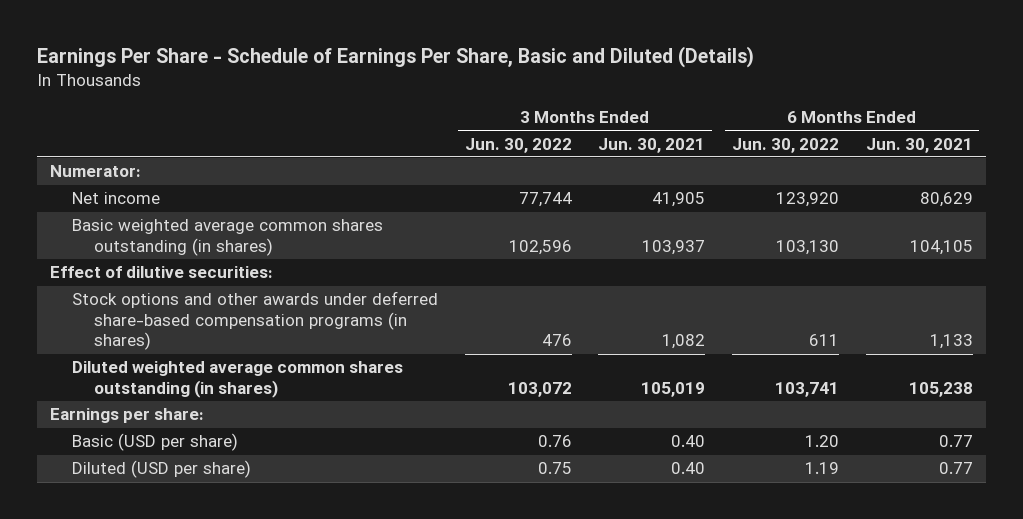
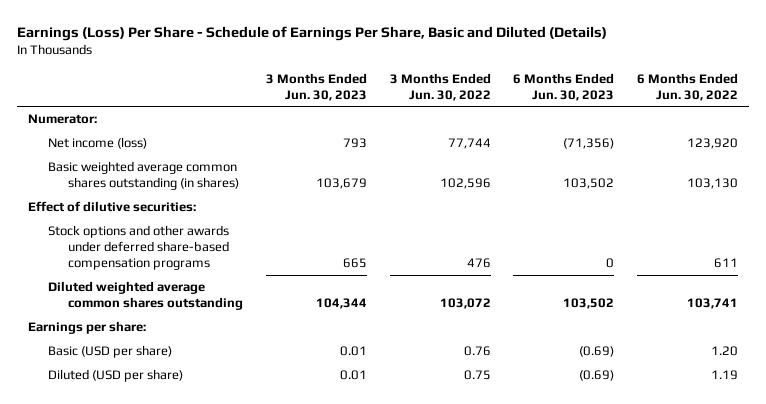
[36,46,754,69] Earnings Per Share - Schedule of Earnings Per Share, Basic and Diluted (Details) -> [16,25,607,41] Earnings (Loss) Per Share - Schedule of Earnings Per Share, Basic and Diluted (Details)
[598,137,706,153] Jun. 30, 2021 -> none
[865,137,973,153] Jun. 30, 2021 -> none
none -> [265,72,367,101] 3 Months Ended Jun. 30, 2023
none -> [513,72,615,101] 6 Months Ended Jun. 30, 2023
[71,192,160,205] Net income -> [48,137,148,150] Net income (loss)
[71,291,438,351] Stock options and other awards under deferred share-based compensation programs (in shares) -> [48,225,230,271] Stock options and other awards under deferred share-based compensation programs
[71,361,403,398] Diluted weighted average common shares outstanding (in shares) -> [48,281,244,311] Diluted weighted average common shares outstanding

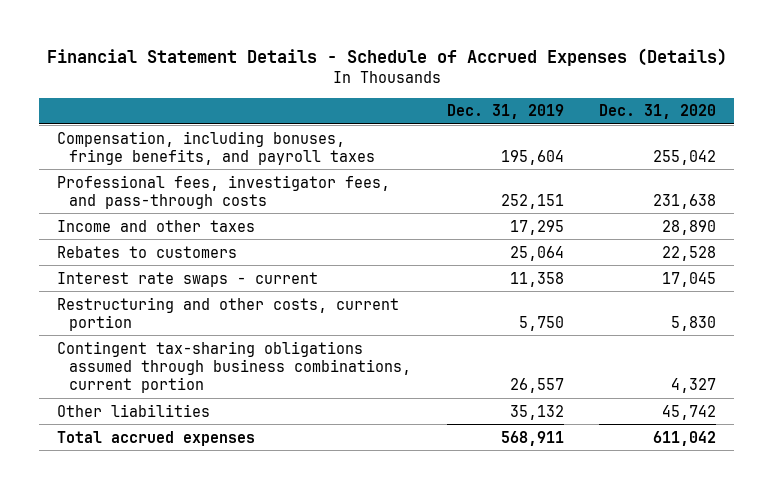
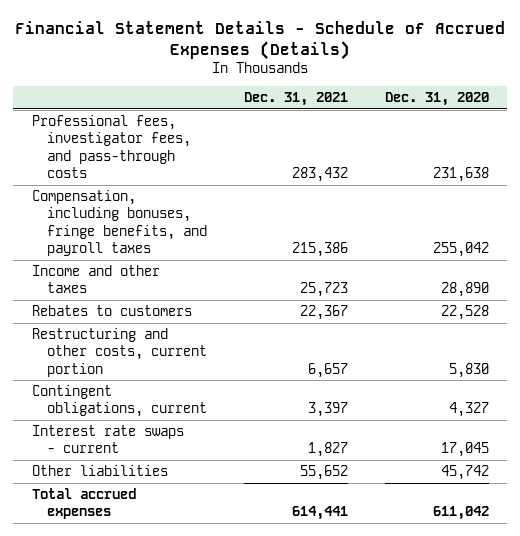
[446,104,564,120] Dec. 31, 2019 -> none
none -> [243,92,348,107] Dec. 31, 2021
[57,130,375,165] Compensation, including bonuses, fringe benefits, and payroll taxes -> [31,190,207,256] Compensation, including bonuses, fringe benefits, and payroll taxes
[57,340,411,393] Contingent tax-sharing obligations assumed through business combinations, current portion -> [31,385,207,418] Contingent obligations, current
[57,271,319,287] Interest rate swaps - current -> [31,425,184,454] Interest rate swaps - current

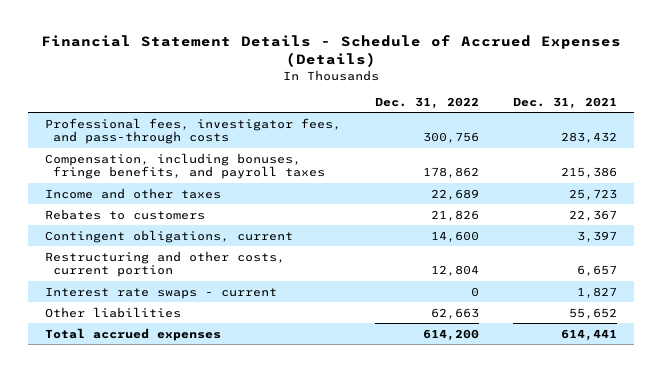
[384,92,489,107] Dec. 31, 2020 -> none
none -> [374,96,479,109] Dec. 31, 2022
[31,328,207,377] Restructuring and other costs, current portion -> [44,250,285,278] Restructuring and other costs, current portion

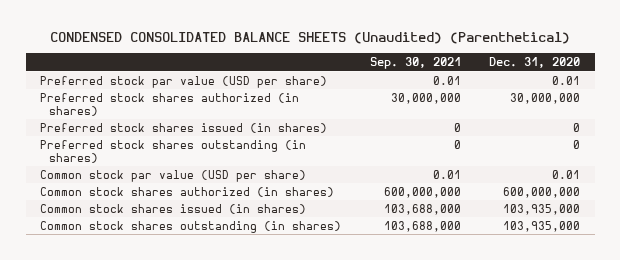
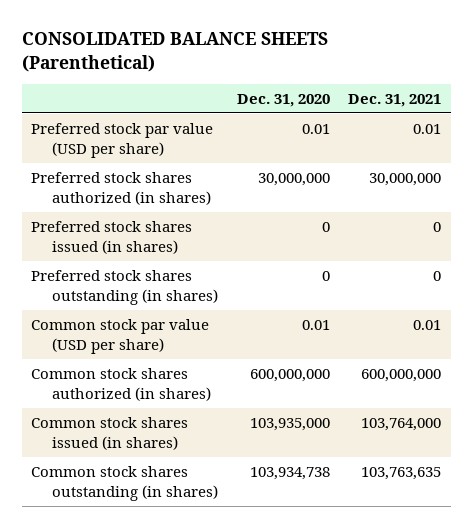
[50,32,571,45] CONDENSED CONSOLIDATED BALANCE SHEETS (Unaudited) (Parenthetical) -> [21,32,328,72] CONSOLIDATED BALANCE SHEETS (Parenthetical)
[369,56,461,69] Sep. 30, 2021 -> none
none -> [348,93,442,107] Dec. 31, 2021
[503,220,581,232] 103,935,000 -> [249,467,330,481] 103,934,738

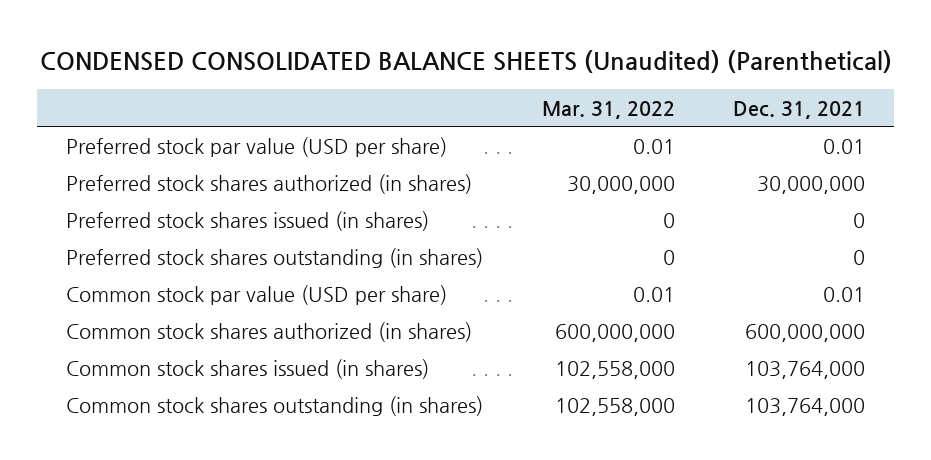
[21,32,328,72] CONSOLIDATED BALANCE SHEETS (Parenthetical) -> [39,49,892,73] CONDENSED CONSOLIDATED BALANCE SHEETS (Unaudited) (Parenthetical)
[236,93,330,107] Dec. 31, 2020 -> none
none -> [541,100,675,119] Mar. 31, 2022
[361,467,442,481] 103,763,635 -> [744,397,865,416] 103,764,000

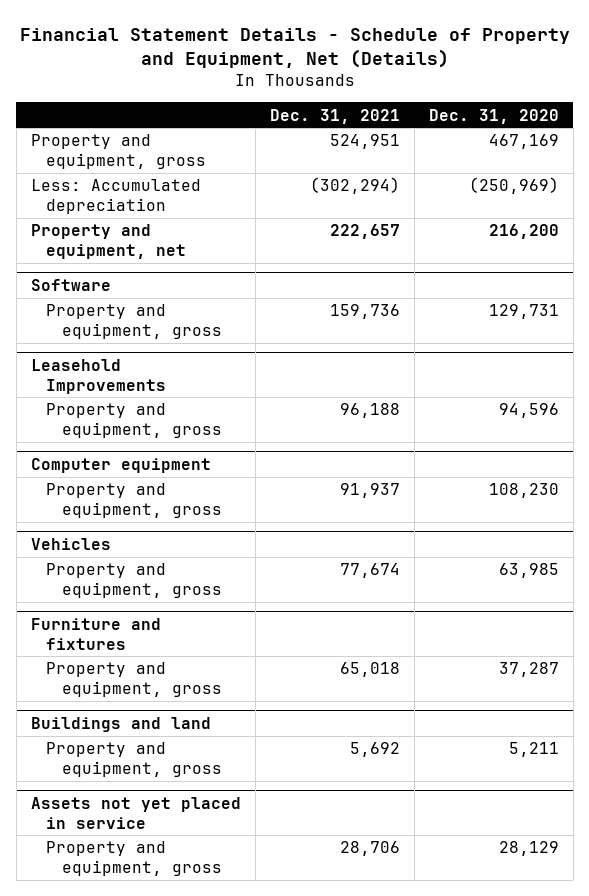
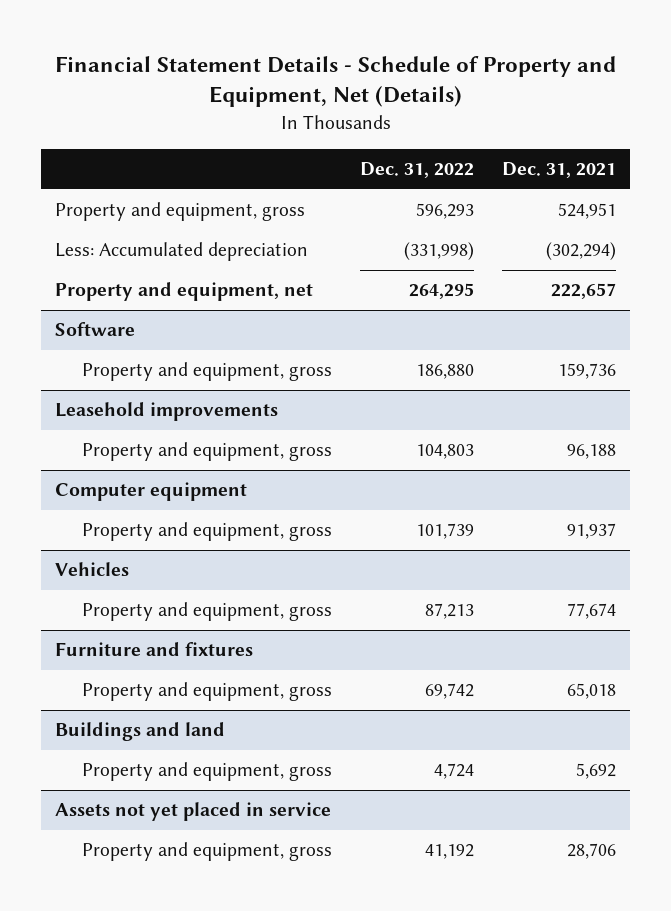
[428,108,559,124] Dec. 31, 2020 -> none
none -> [359,162,474,179] Dec. 31, 2022
[30,359,167,394] Leasehold Improvements -> [55,402,279,422] Leasehold improvements

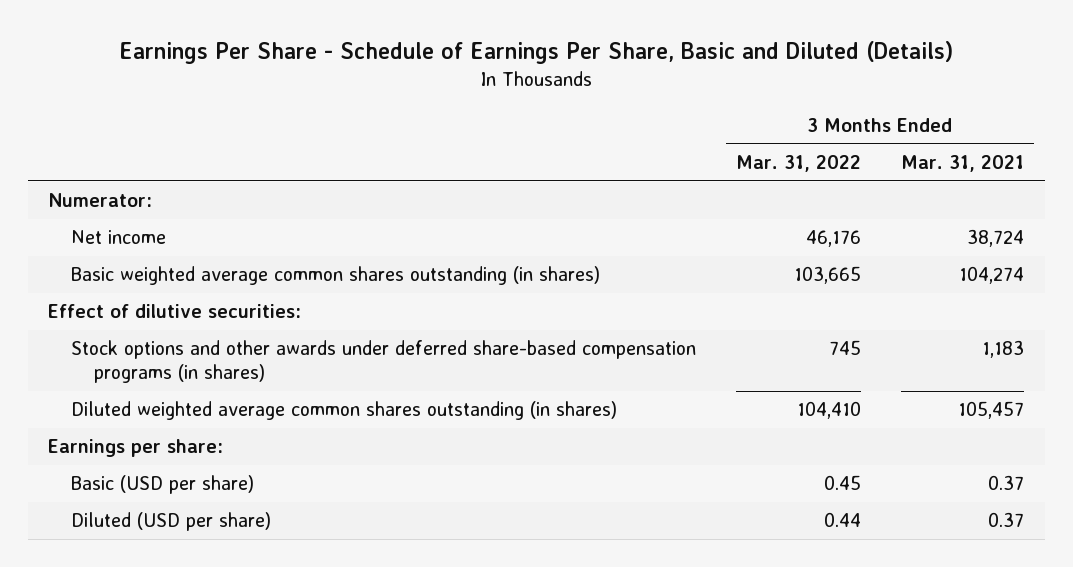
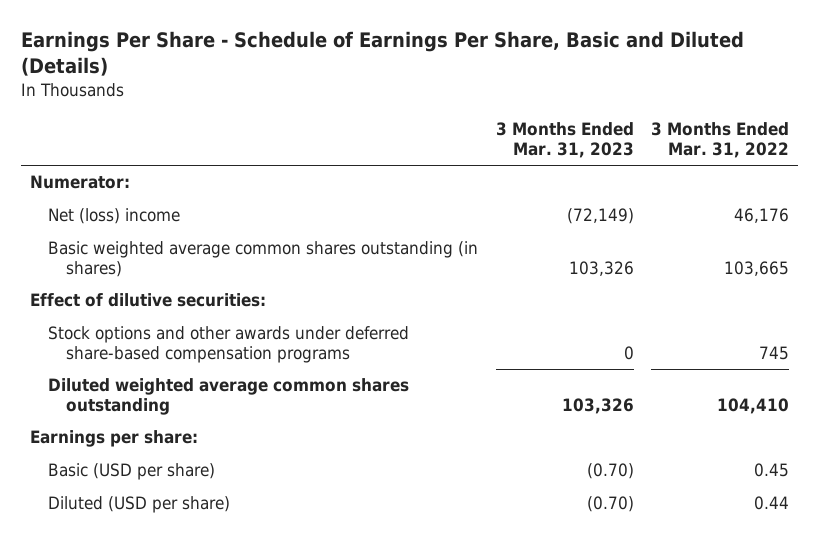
[901,155,1025,173] Mar. 31, 2021 -> none
none -> [495,121,634,158] 3 Months Ended Mar. 31, 2023
[71,230,167,245] Net income -> [47,208,180,225] Net (loss) income
[71,340,697,383] Stock options and other awards under deferred share-based compensation programs (in shares) -> [47,326,409,364] Stock options and other awards under deferred share-based compensation programs
[71,401,618,421] Diluted weighted average common shares outstanding (in shares) -> [47,378,409,416] Diluted weighted average common shares outstanding

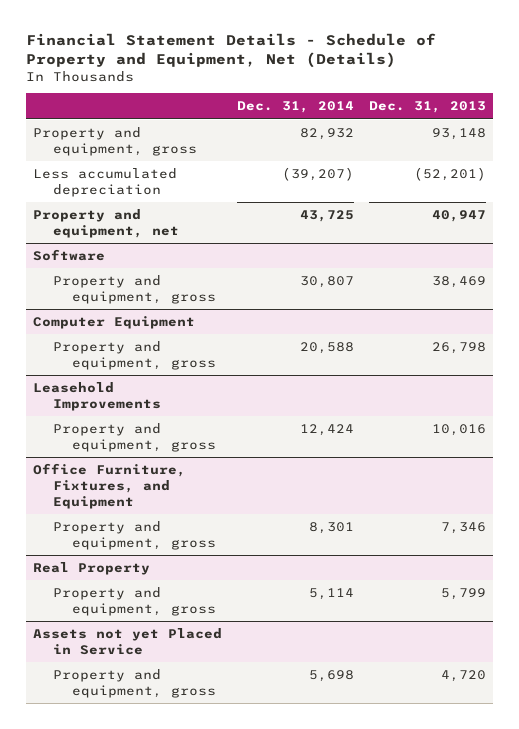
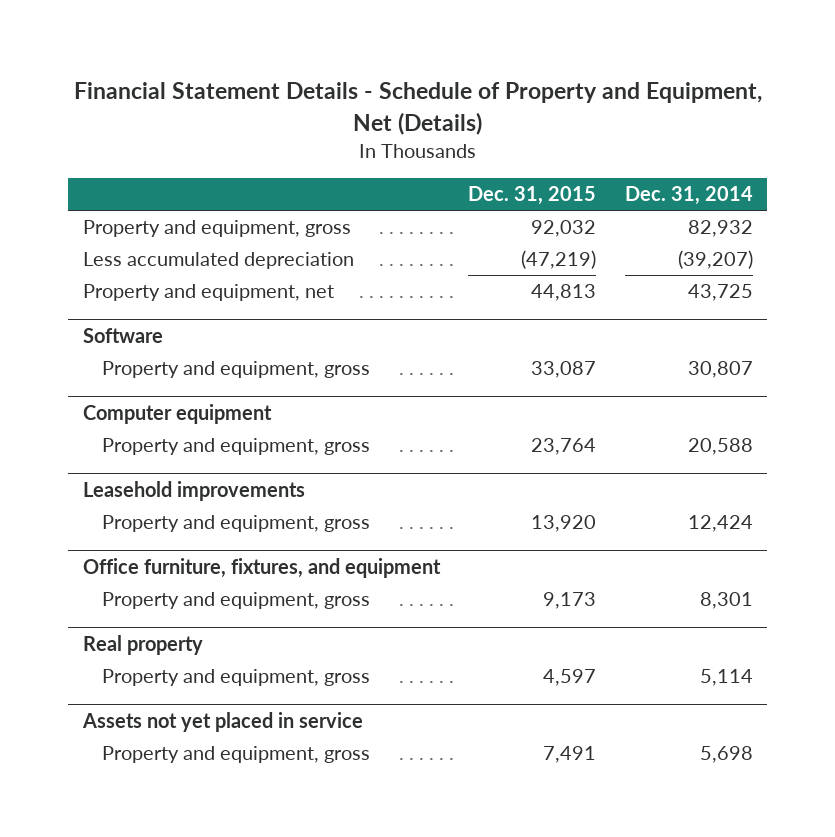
[368,101,486,114] Dec. 31, 2013 -> none
none -> [468,186,597,206] Dec. 31, 2015
[33,315,196,329] Computer Equipment -> [82,403,272,424] Computer equipment
[33,381,161,411] Leasehold Improvements -> [82,480,305,501] Leasehold improvements
[33,462,187,509] Office Furniture, Fixtures, and Equipment -> [82,557,441,578] Office furniture, fixtures, and equipment
[33,561,151,575] Real Property -> [82,634,203,655] Real property
[33,627,223,655] Assets not yet Placed in Service -> [81,711,363,732] Assets not yet placed in service

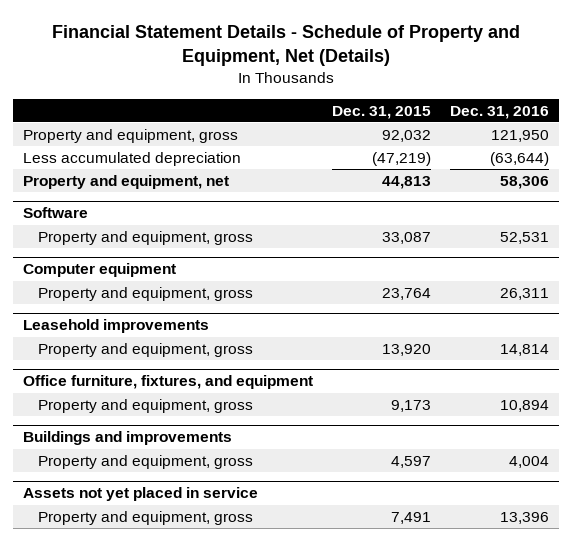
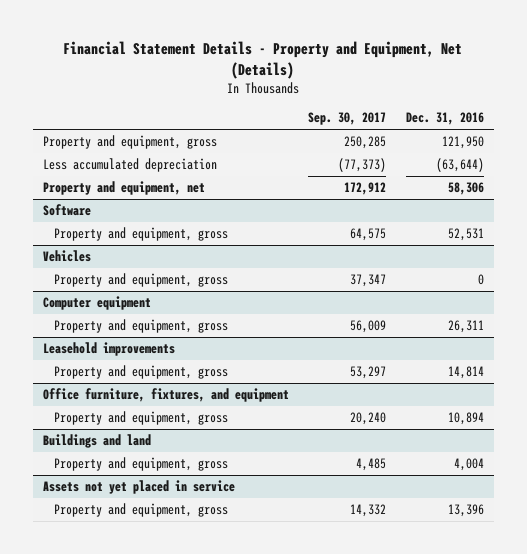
[52,24,521,66] Financial Statement Details - Schedule of Property and Equipment, Net (Details) -> [63,40,463,79] Financial Statement Details - Property and Equipment, Net (Details)
[332,105,432,119] Dec. 31, 2015 -> none
none -> [308,112,387,126] Sep. 30, 2017
none -> [42,250,91,263] Vehicles
none -> [53,273,228,288] Property and equipment, gross
[22,431,232,446] Buildings and improvements -> [42,434,151,449] Buildings and land

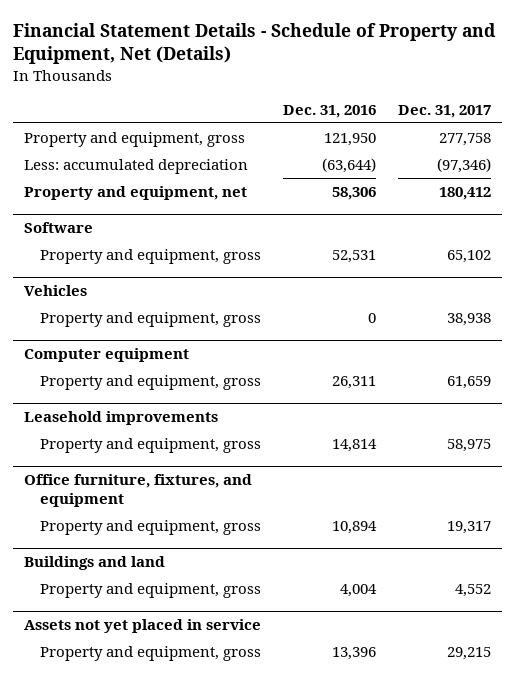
[63,40,463,79] Financial Statement Details - Property and Equipment, Net (Details) -> [13,22,497,65] Financial Statement Details - Schedule of Property and Equipment, Net (Details)
[308,112,387,126] Sep. 30, 2017 -> none
none -> [398,104,492,118] Dec. 31, 2017
[42,158,217,173] Less accumulated depreciation -> [24,158,249,174] Less: accumulated depreciation

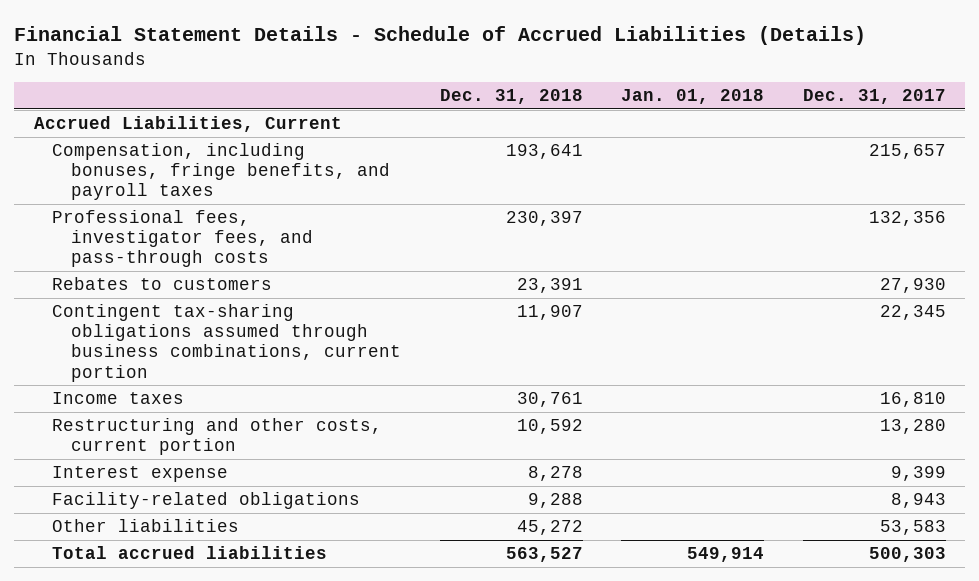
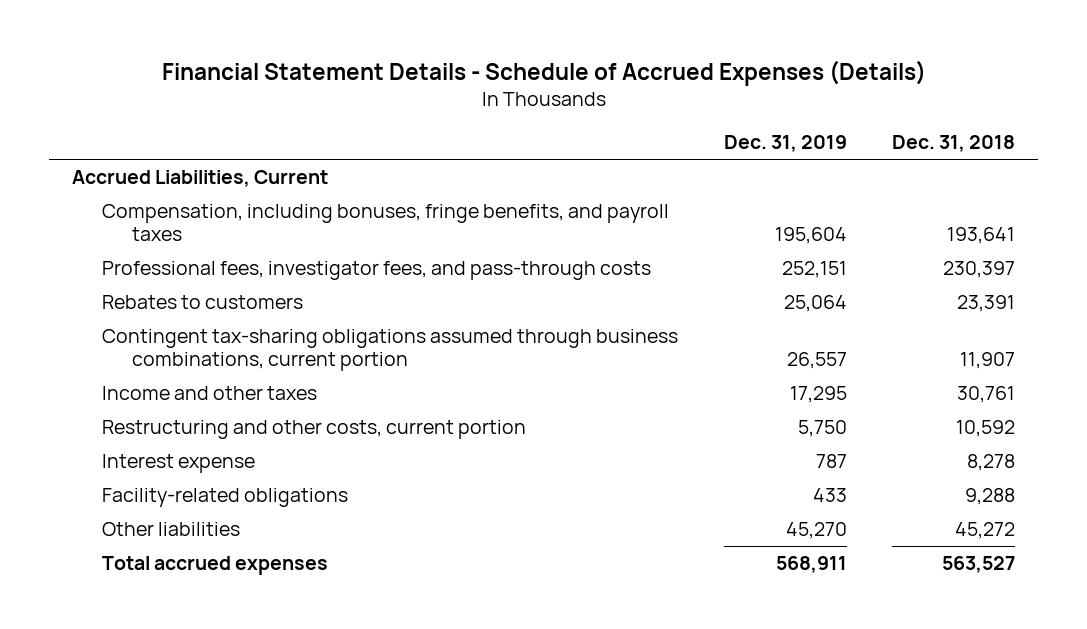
[14,26,867,46] Financial Statement Details - Schedule of Accrued Liabilities (Details) -> [161,59,926,86] Financial Statement Details - Schedule of Accrued Expenses (Details)
[621,88,765,104] Jan. 01, 2018 -> none
[802,88,946,104] Dec. 31, 2017 -> none
none -> [723,135,847,153] Dec. 31, 2019
[52,392,185,405] Income taxes -> [102,386,318,401] Income and other taxes
[52,546,328,560] Total accrued liabilities -> [102,556,329,576] Total accrued expenses

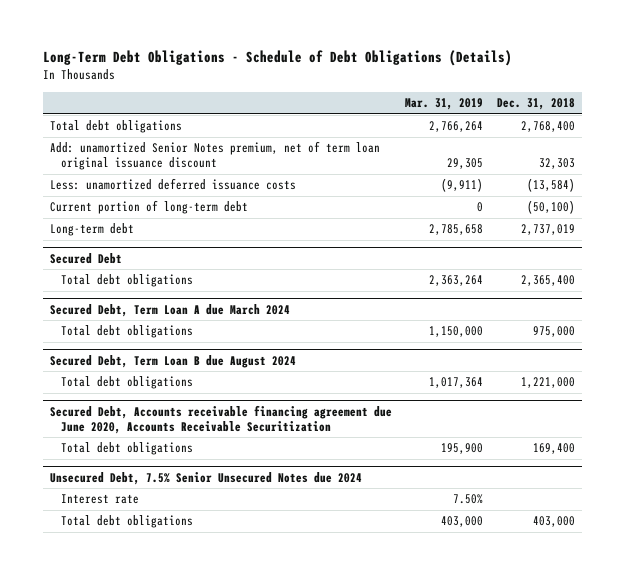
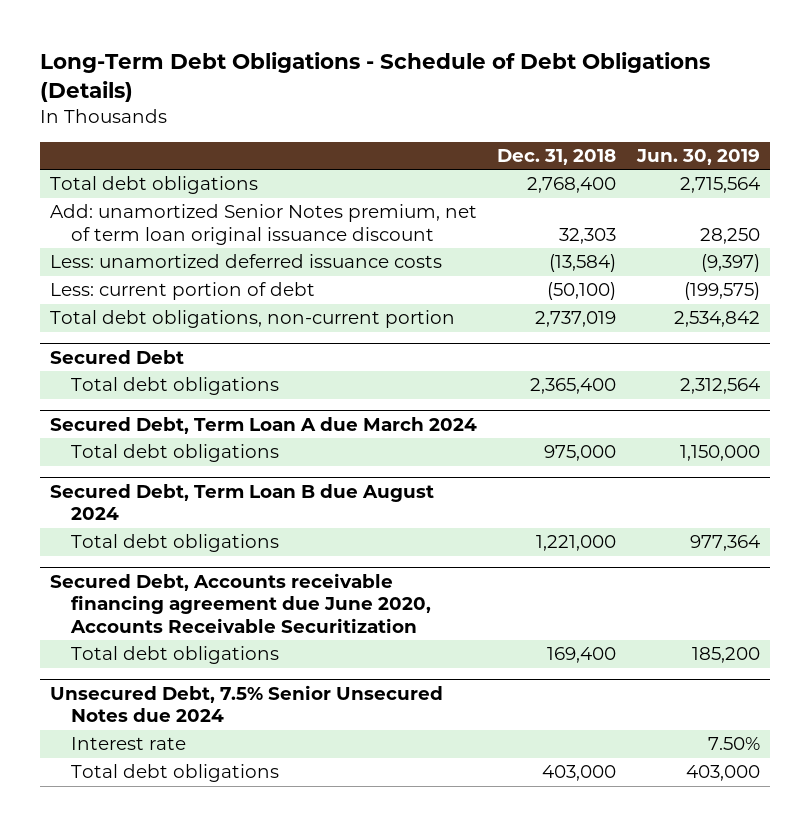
[405,98,484,111] Mar. 31, 2019 -> none
none -> [635,148,760,165] Jun. 30, 2019
[49,200,248,215] Current portion of long-term debt -> [50,282,316,301] Less: current portion of debt
[49,223,134,237] Long-term debt -> [50,310,456,329] Total debt obligations, non-current portion

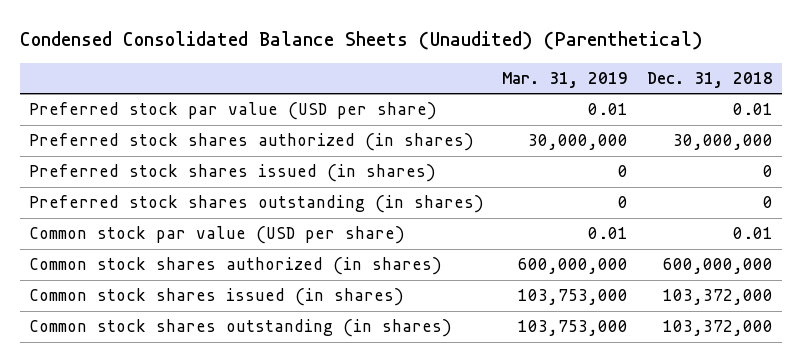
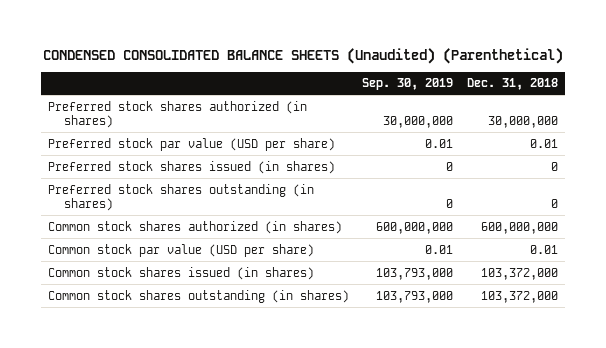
[19,31,703,51] Condensed Consolidated Balance Sheets (Unaudited) (Parenthetical) -> [42,47,563,64] CONDENSED CONSOLIDATED BALANCE SHEETS (Unaudited) (Parenthetical)
[502,72,629,89] Mar. 31, 2019 -> none
none -> [362,78,454,91] Sep. 30, 2019
[28,102,437,121] Preferred stock par value (USD per share) -> [47,137,335,151] Preferred stock par value (USD per share)
[28,226,405,245] Common stock par value (USD per share) -> [47,243,314,257] Common stock par value (USD per share)

